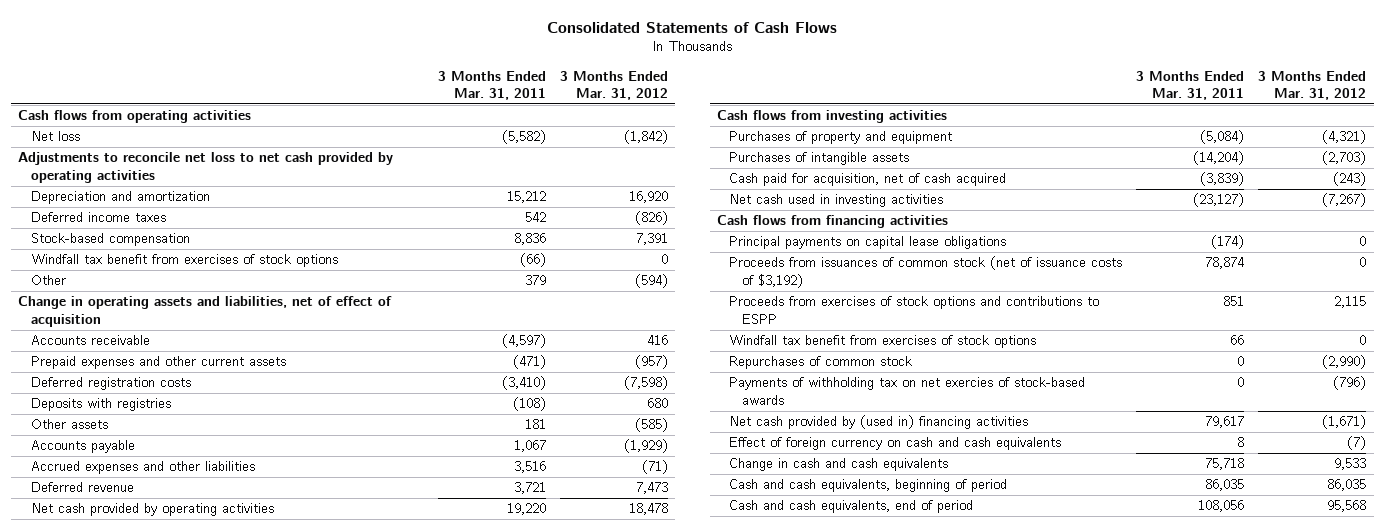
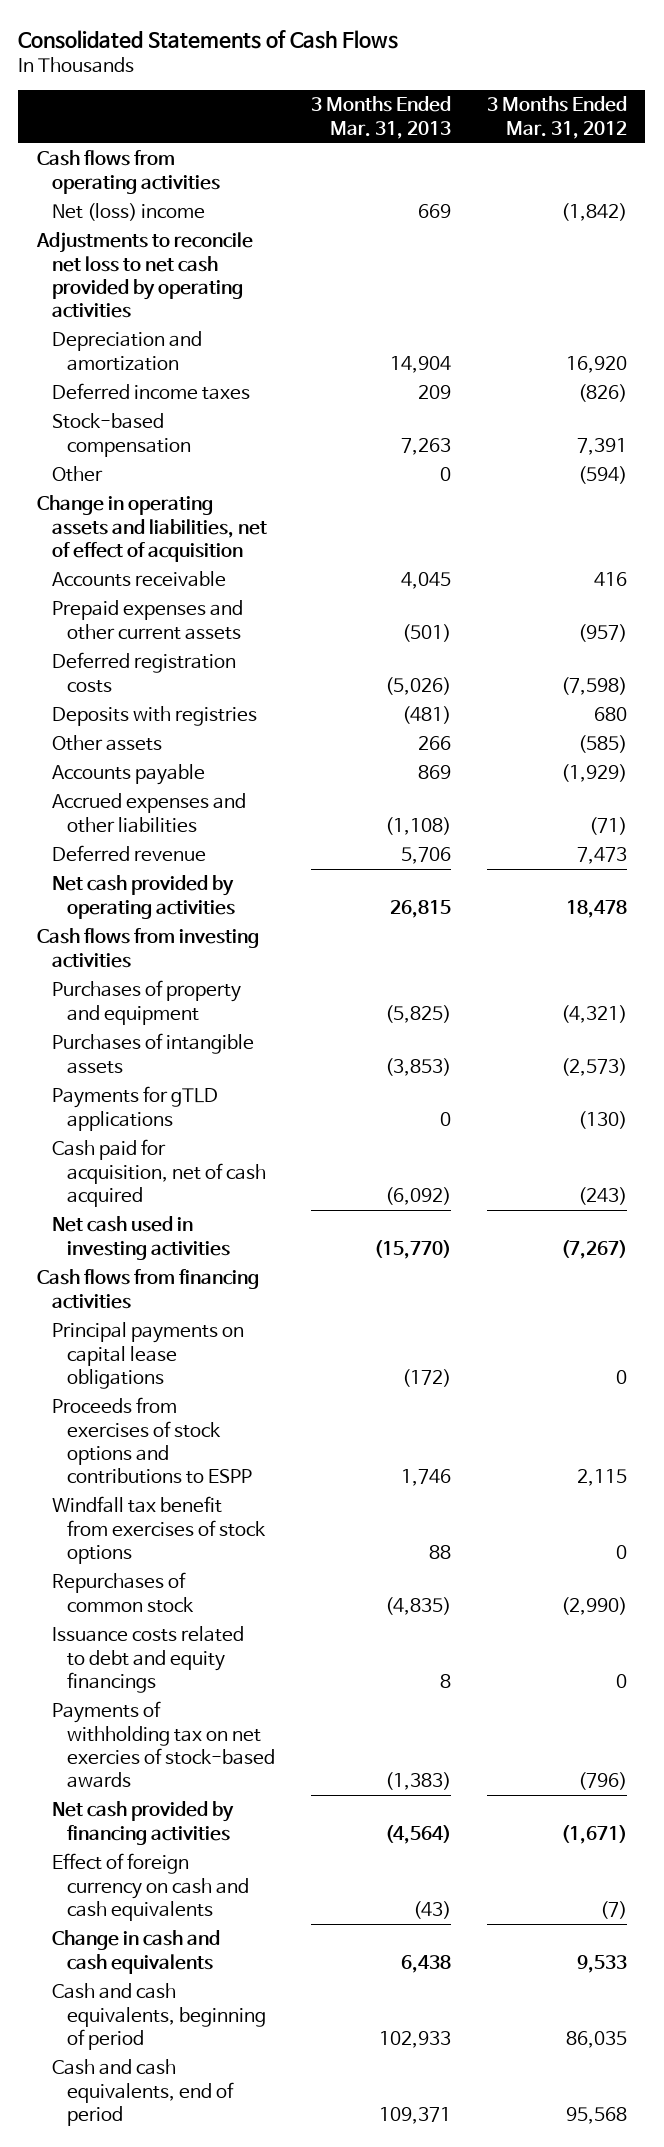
[437,70,546,101] 3 Months Ended Mar. 31, 2011 -> none
none -> [311,96,452,139] 3 Months Ended Mar. 31, 2013
[30,131,80,142] Net loss -> [51,203,205,222] Net (loss) income
[30,254,338,268] Windfall tax benefit from exercises of stock options -> none
[1322,151,1367,166] (2,703) -> [561,1057,628,1076] (2,573)
none -> [51,1086,218,1131] Payments for gTLD applications
[729,256,1123,288] Proceeds from issuances of common stock (net of issuance costs of $3,192) -> none
none -> [51,1626,244,1693] Issuance costs related to debt and equity financings
[729,415,1029,430] Net cash provided by (used in) financing activities -> [51,1801,234,1845] Net cash provided by financing activities

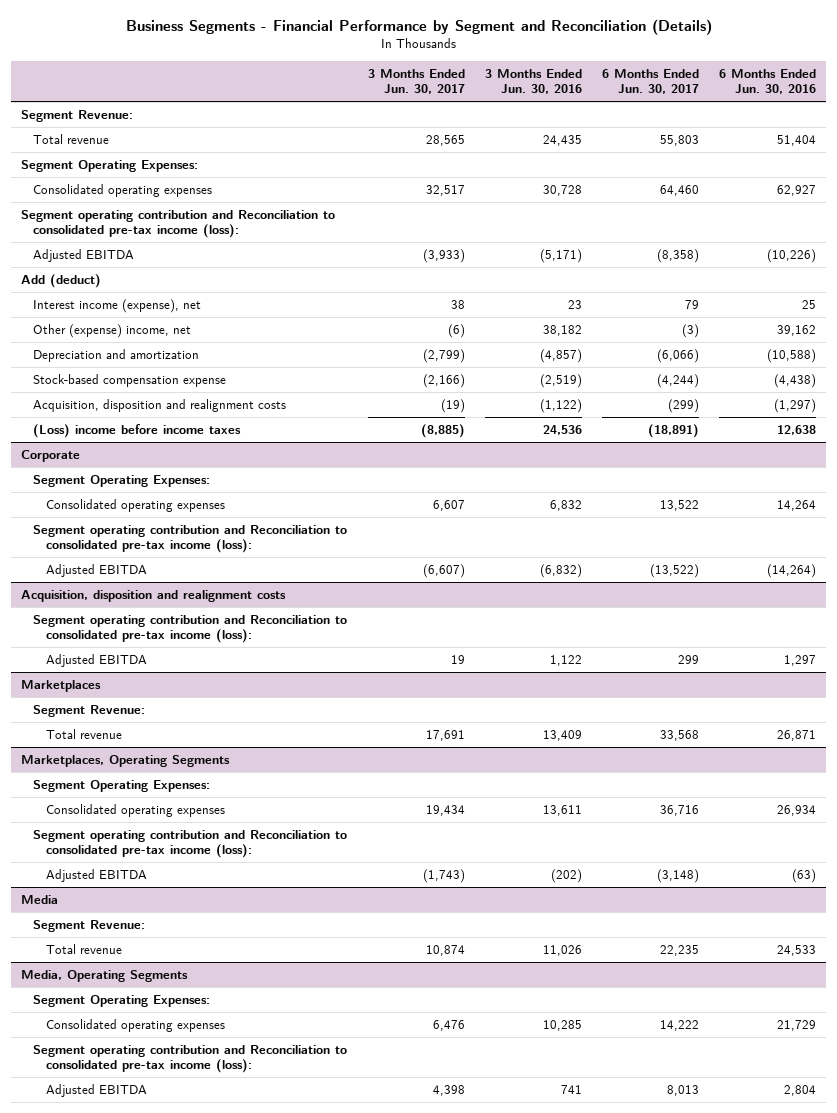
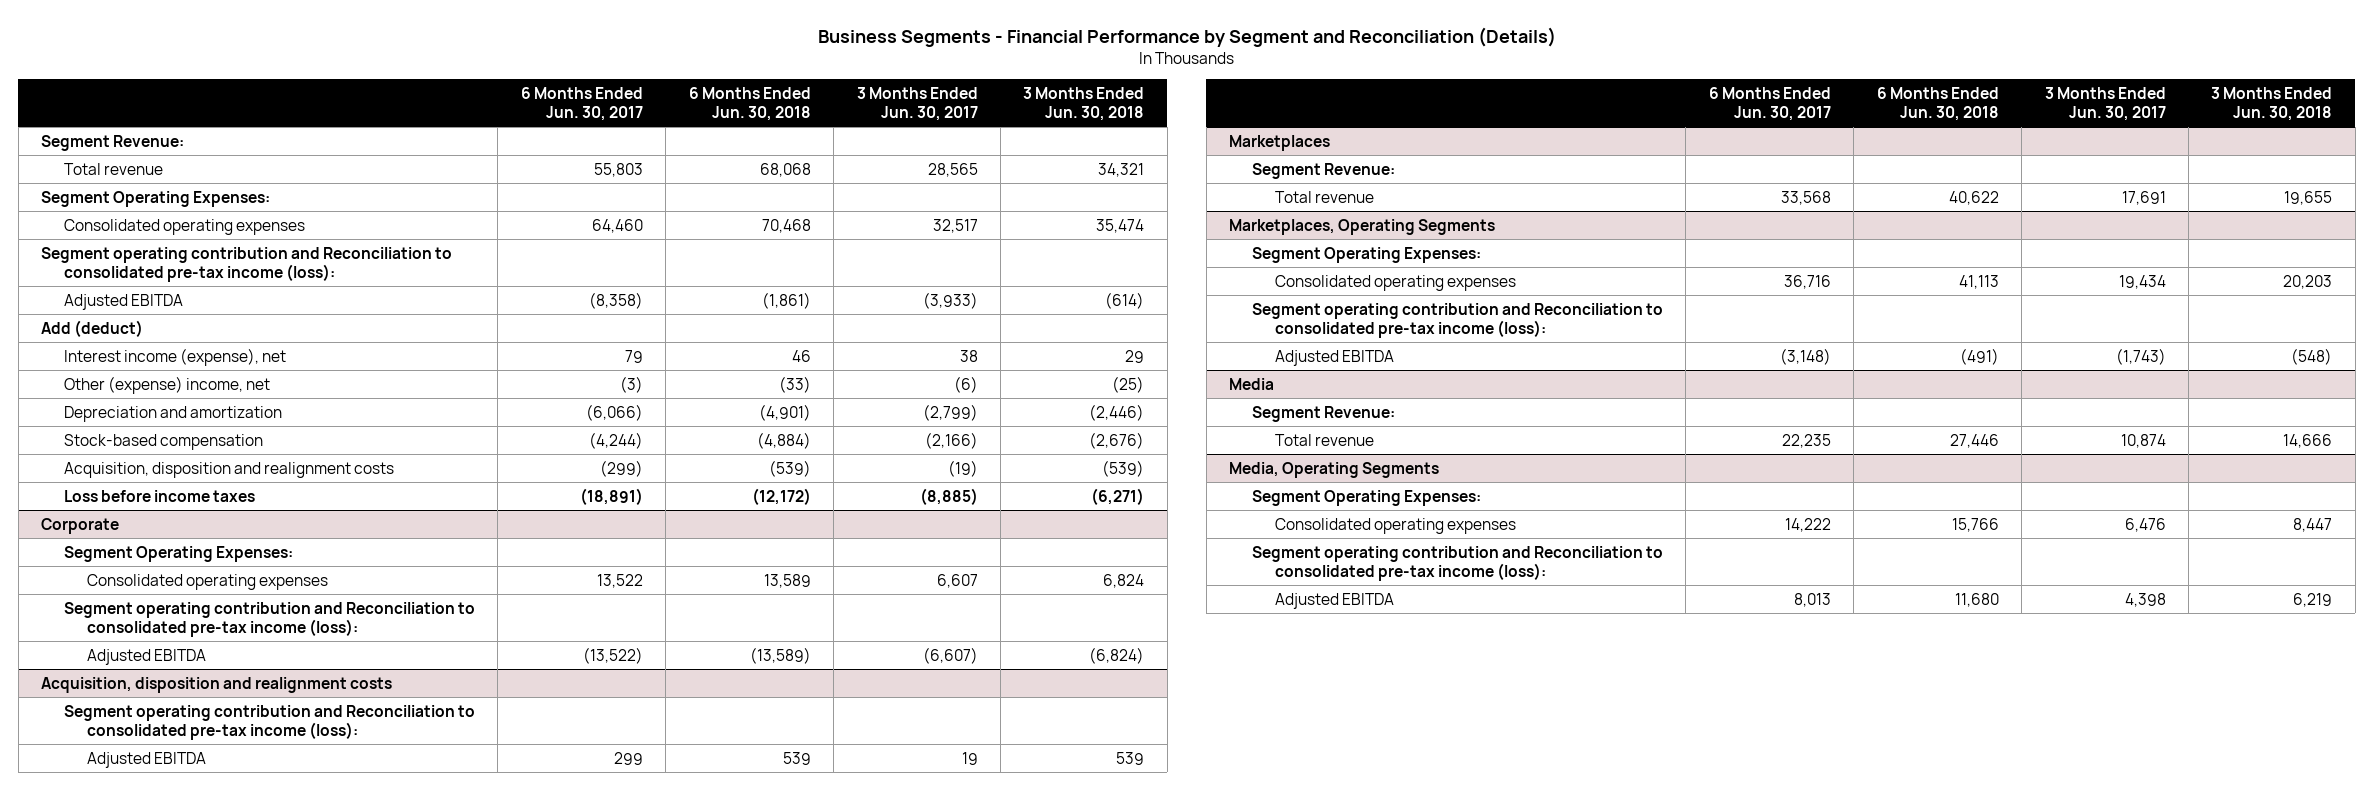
[484,69,582,95] 3 Months Ended Jun. 30, 2016 -> none
[719,69,817,95] 6 Months Ended Jun. 30, 2016 -> none
none -> [688,87,811,121] 6 Months Ended Jun. 30, 2018
none -> [1023,87,1145,121] 3 Months Ended Jun. 30, 2018
[33,373,227,387] Stock-based compensation expense -> [64,433,264,450] Stock-based compensation
[33,423,242,438] (Loss) income before income taxes -> [64,489,256,502] Loss before income taxes

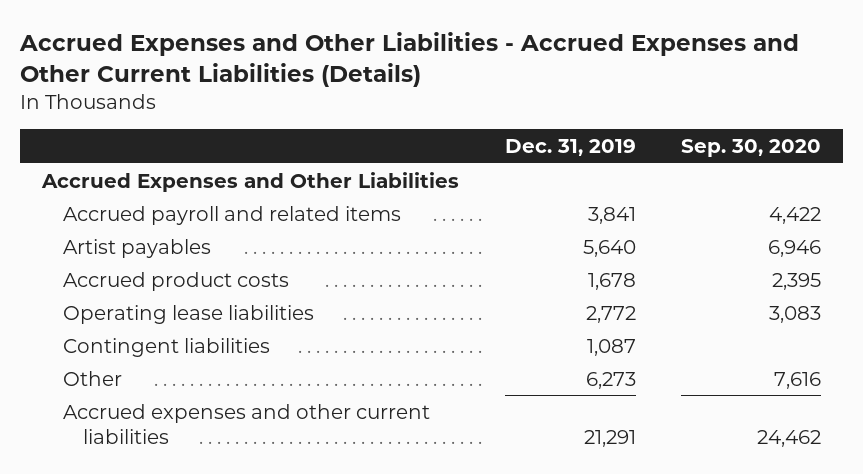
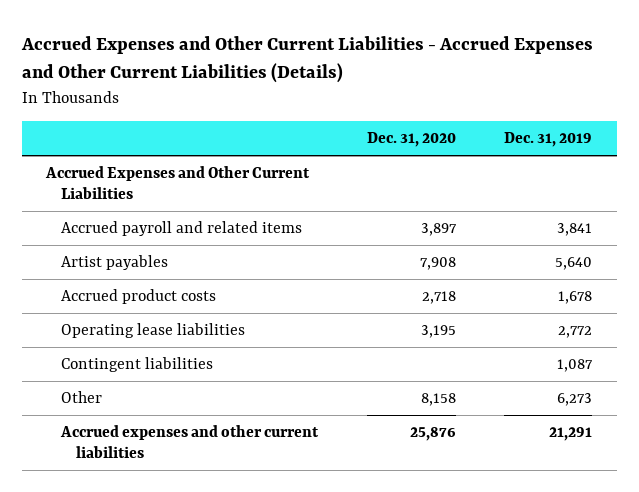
[18,31,799,88] Accrued Expenses and Other Liabilities - Accrued Expenses and Other Current Liabilities (Details) -> [20,35,593,84] Accrued Expenses and Other Current Liabilities - Accrued Expenses and Other Current Liabilities (Details)
[680,138,821,157] Sep. 30, 2020 -> none
none -> [366,132,456,148] Dec. 31, 2020
[41,171,460,192] Accrued Expenses and Other Liabilities -> [45,166,311,200] Accrued Expenses and Other Current Liabilities

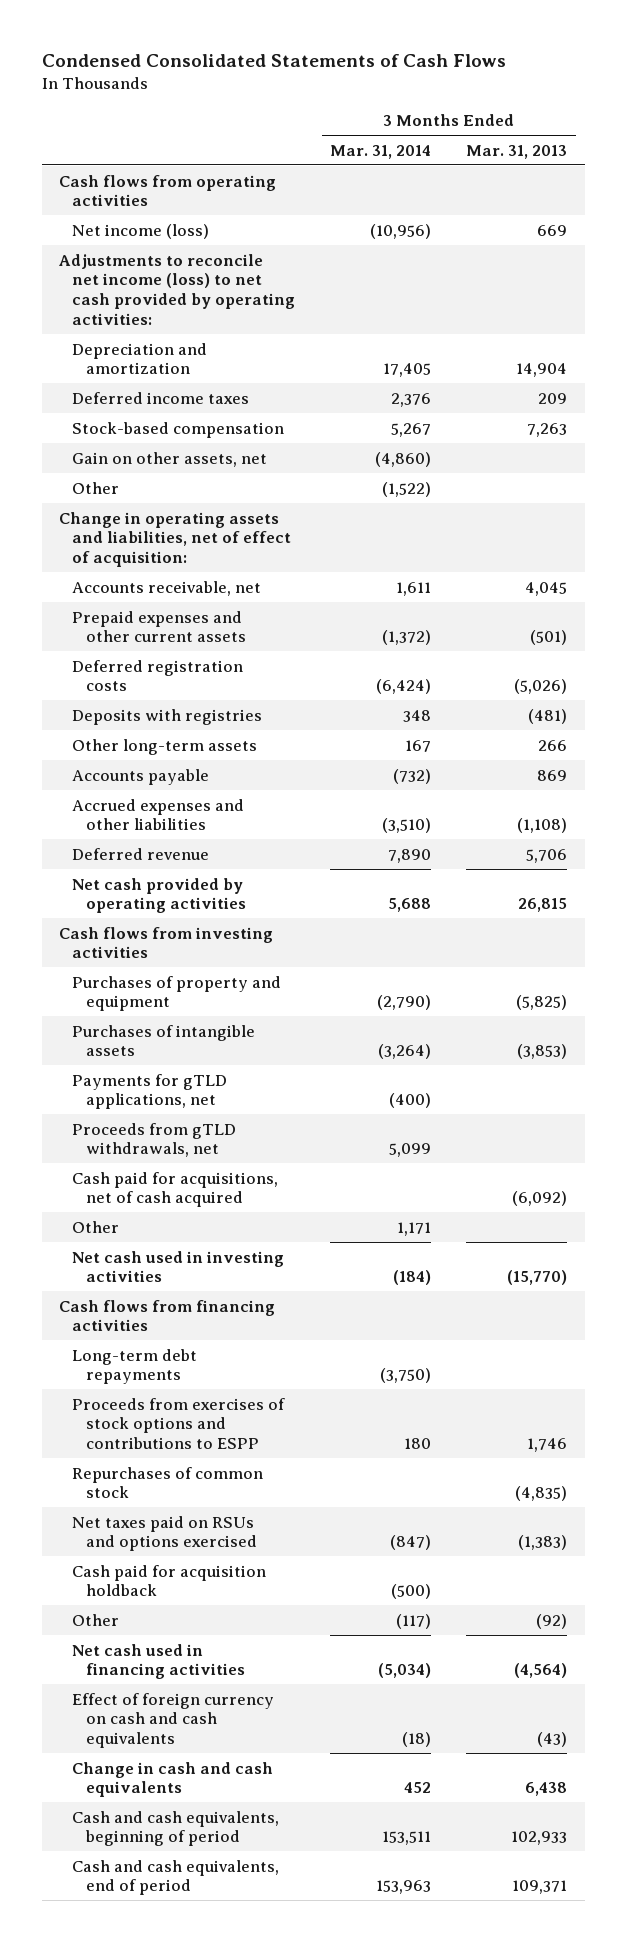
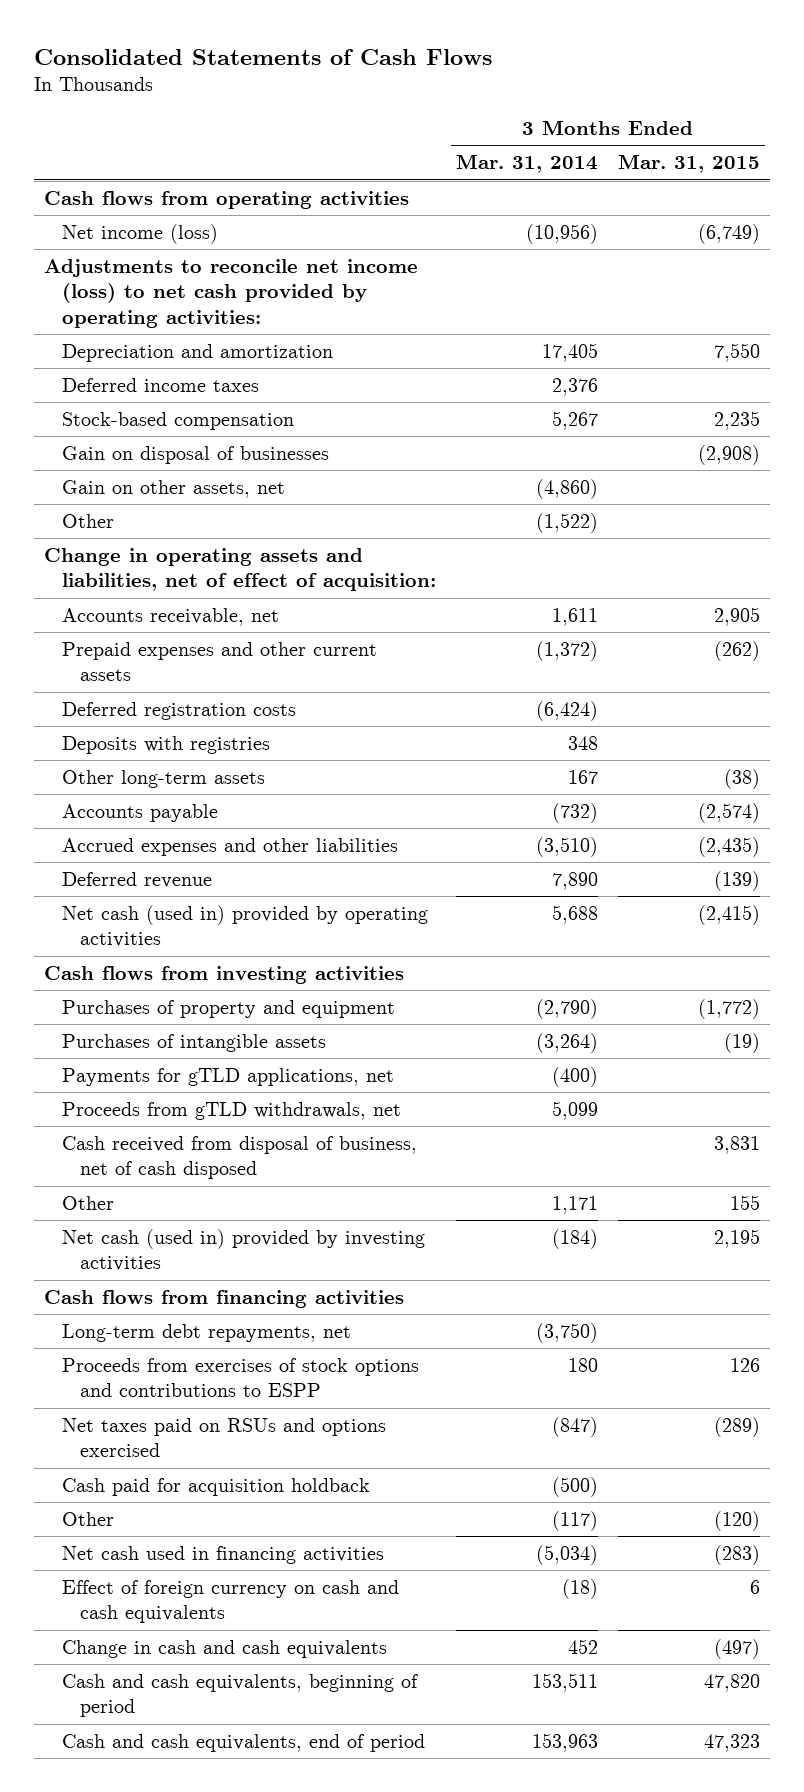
[41,54,506,68] Condensed Consolidated Statements of Cash Flows -> [34,48,493,65] Consolidated Statements of Cash Flows
[466,144,568,159] Mar. 31, 2013 -> none
none -> [618,154,761,174] Mar. 31, 2015
none -> [62,445,330,464] Gain on disposal of businesses
[72,877,246,914] Net cash provided by operating activities -> [62,904,429,948] Net cash (used in) provided by operating activities
[72,1171,279,1208] Cash paid for acquisitions, net of cash acquired -> none
none -> [62,1135,418,1180] Cash received from disposal of business, net of cash disposed
[72,1250,285,1283] Net cash used in investing activities -> [62,1228,426,1272] Net cash (used in) provided by investing activities
[72,1348,198,1385] Long-term debt repayments -> [62,1323,352,1342] Long-term debt repayments, net
[72,1466,264,1499] Repurchases of common stock -> none

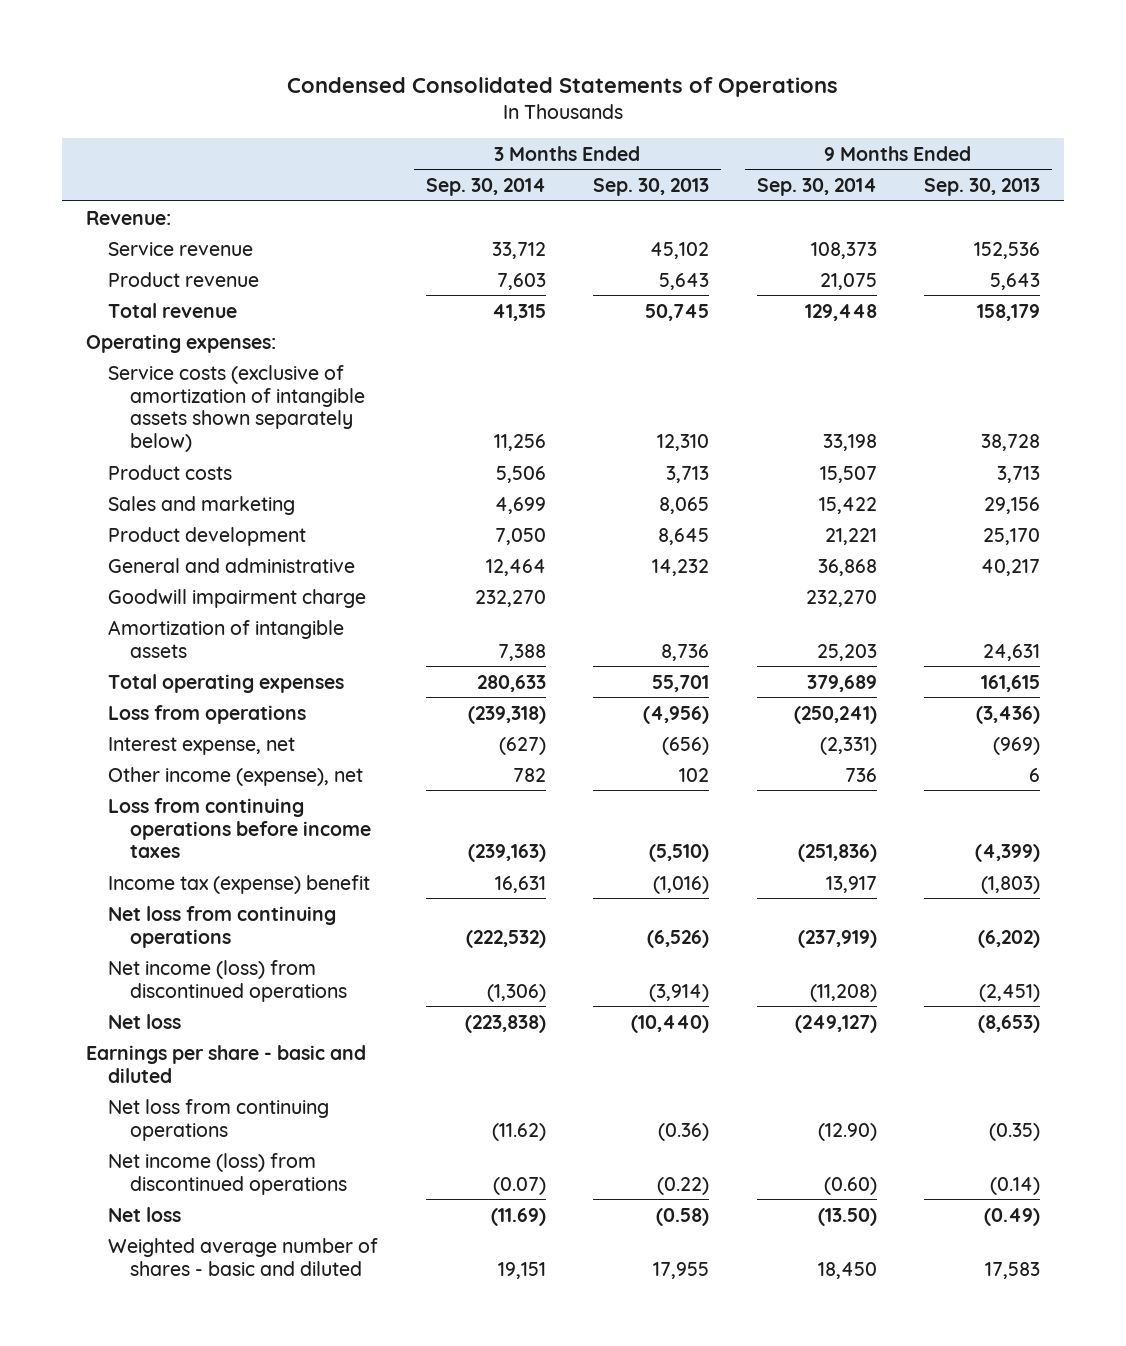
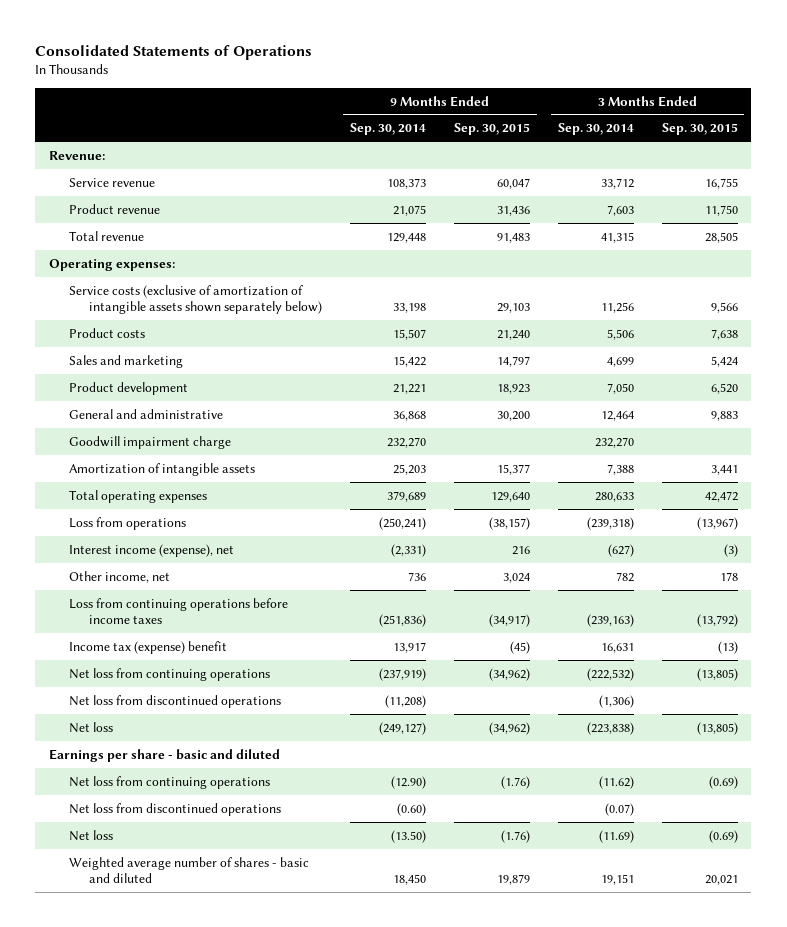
[287,76,839,97] Condensed Consolidated Statements of Operations -> [35,45,313,61] Consolidated Statements of Operations
[593,178,710,197] Sep. 30, 2013 -> none
[924,178,1041,197] Sep. 30, 2013 -> none
none -> [453,123,530,136] Sep. 30, 2015
none -> [661,123,738,136] Sep. 30, 2015
[108,736,296,755] Interest expense, net -> [69,543,235,557] Interest income (expense), net
[108,766,364,786] Other income (expense), net -> [69,570,171,583] Other income, net
[108,959,348,1002] Net income (loss) from discontinued operations -> [69,694,282,708] Net loss from discontinued operations
[108,1152,348,1195] Net income (loss) from discontinued operations -> [69,802,282,816] Net loss from discontinued operations

